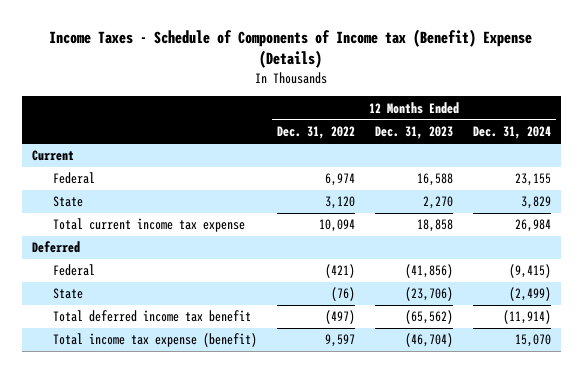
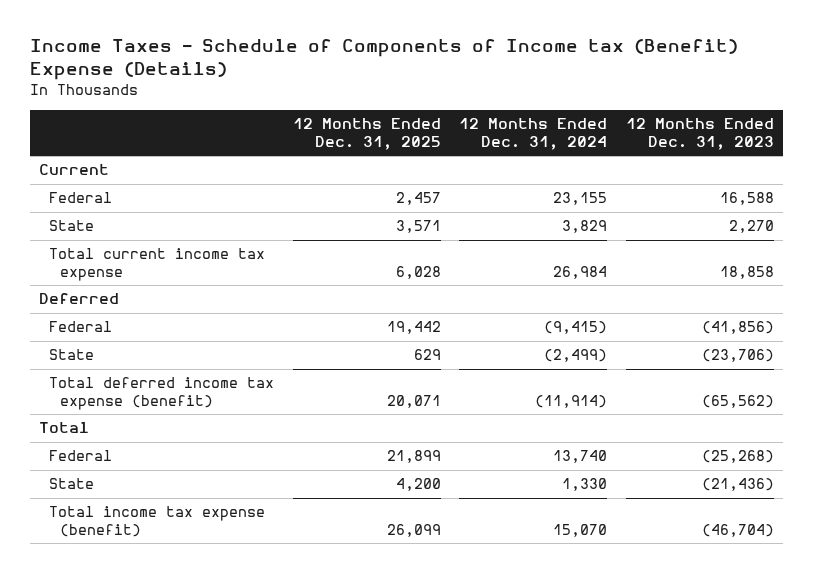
[276,126,355,140] Dec. 31, 2022 -> none
none -> [292,118,441,150] 12 Months Ended Dec. 31, 2025
[52,310,251,323] Total deferred income tax benefit -> [49,377,275,411] Total deferred income tax expense (benefit)
none -> [38,422,89,434] Total
none -> [49,450,113,462] Federal
none -> [49,478,95,490] State

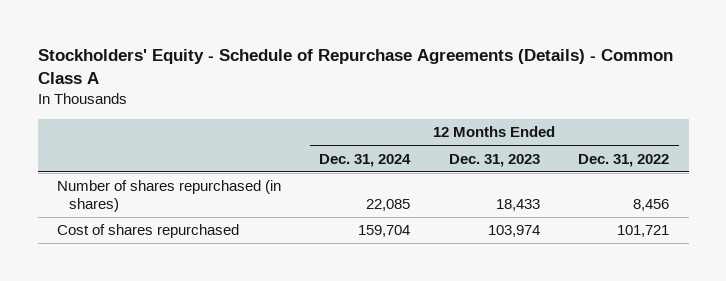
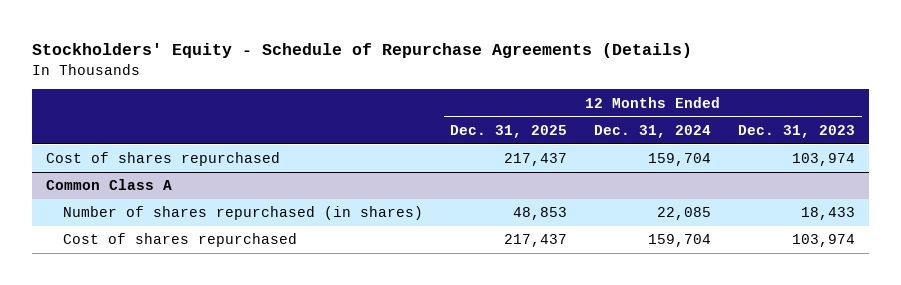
[37,48,673,85] Stockholders' Equity - Schedule of Repurchase Agreements (Details) - Common Class A -> [32,43,693,59] Stockholders' Equity - Schedule of Repurchase Agreements (Details)
[578,153,670,167] Dec. 31, 2022 -> none
none -> [450,125,568,139] Dec. 31, 2025
none -> [45,152,280,167] Cost of shares repurchased
none -> [45,179,172,191] Common Class A

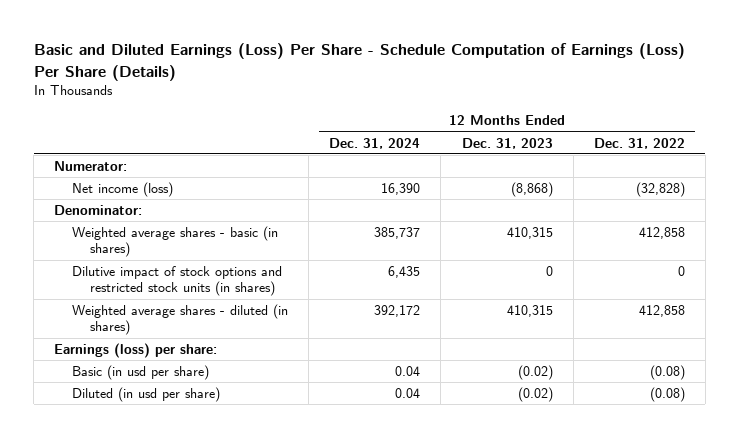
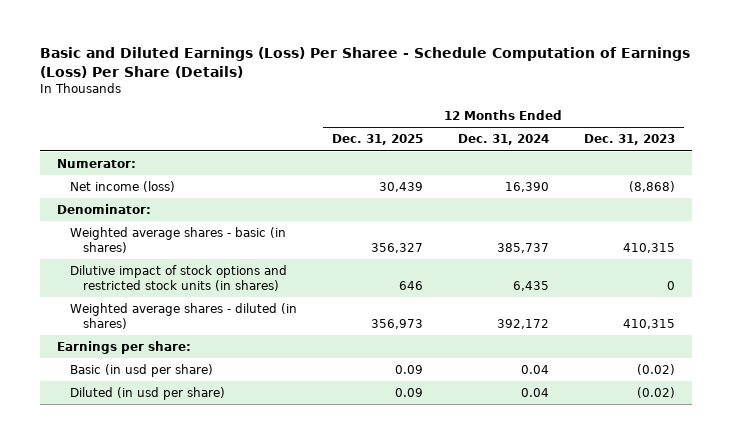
[33,43,685,81] Basic and Diluted Earnings (Loss) Per Share - Schedule Computation of Earnings (Loss) Per Share (Details) -> [39,47,690,78] Basic and Diluted Earnings (Loss) Per Sharee - Schedule Computation of Earnings (Loss) Per Share (Details)
[593,137,685,149] Dec. 31, 2022 -> none
none -> [332,134,424,146] Dec. 31, 2025
[54,343,218,359] Earnings (loss) per share: -> [57,340,192,354] Earnings per share:

